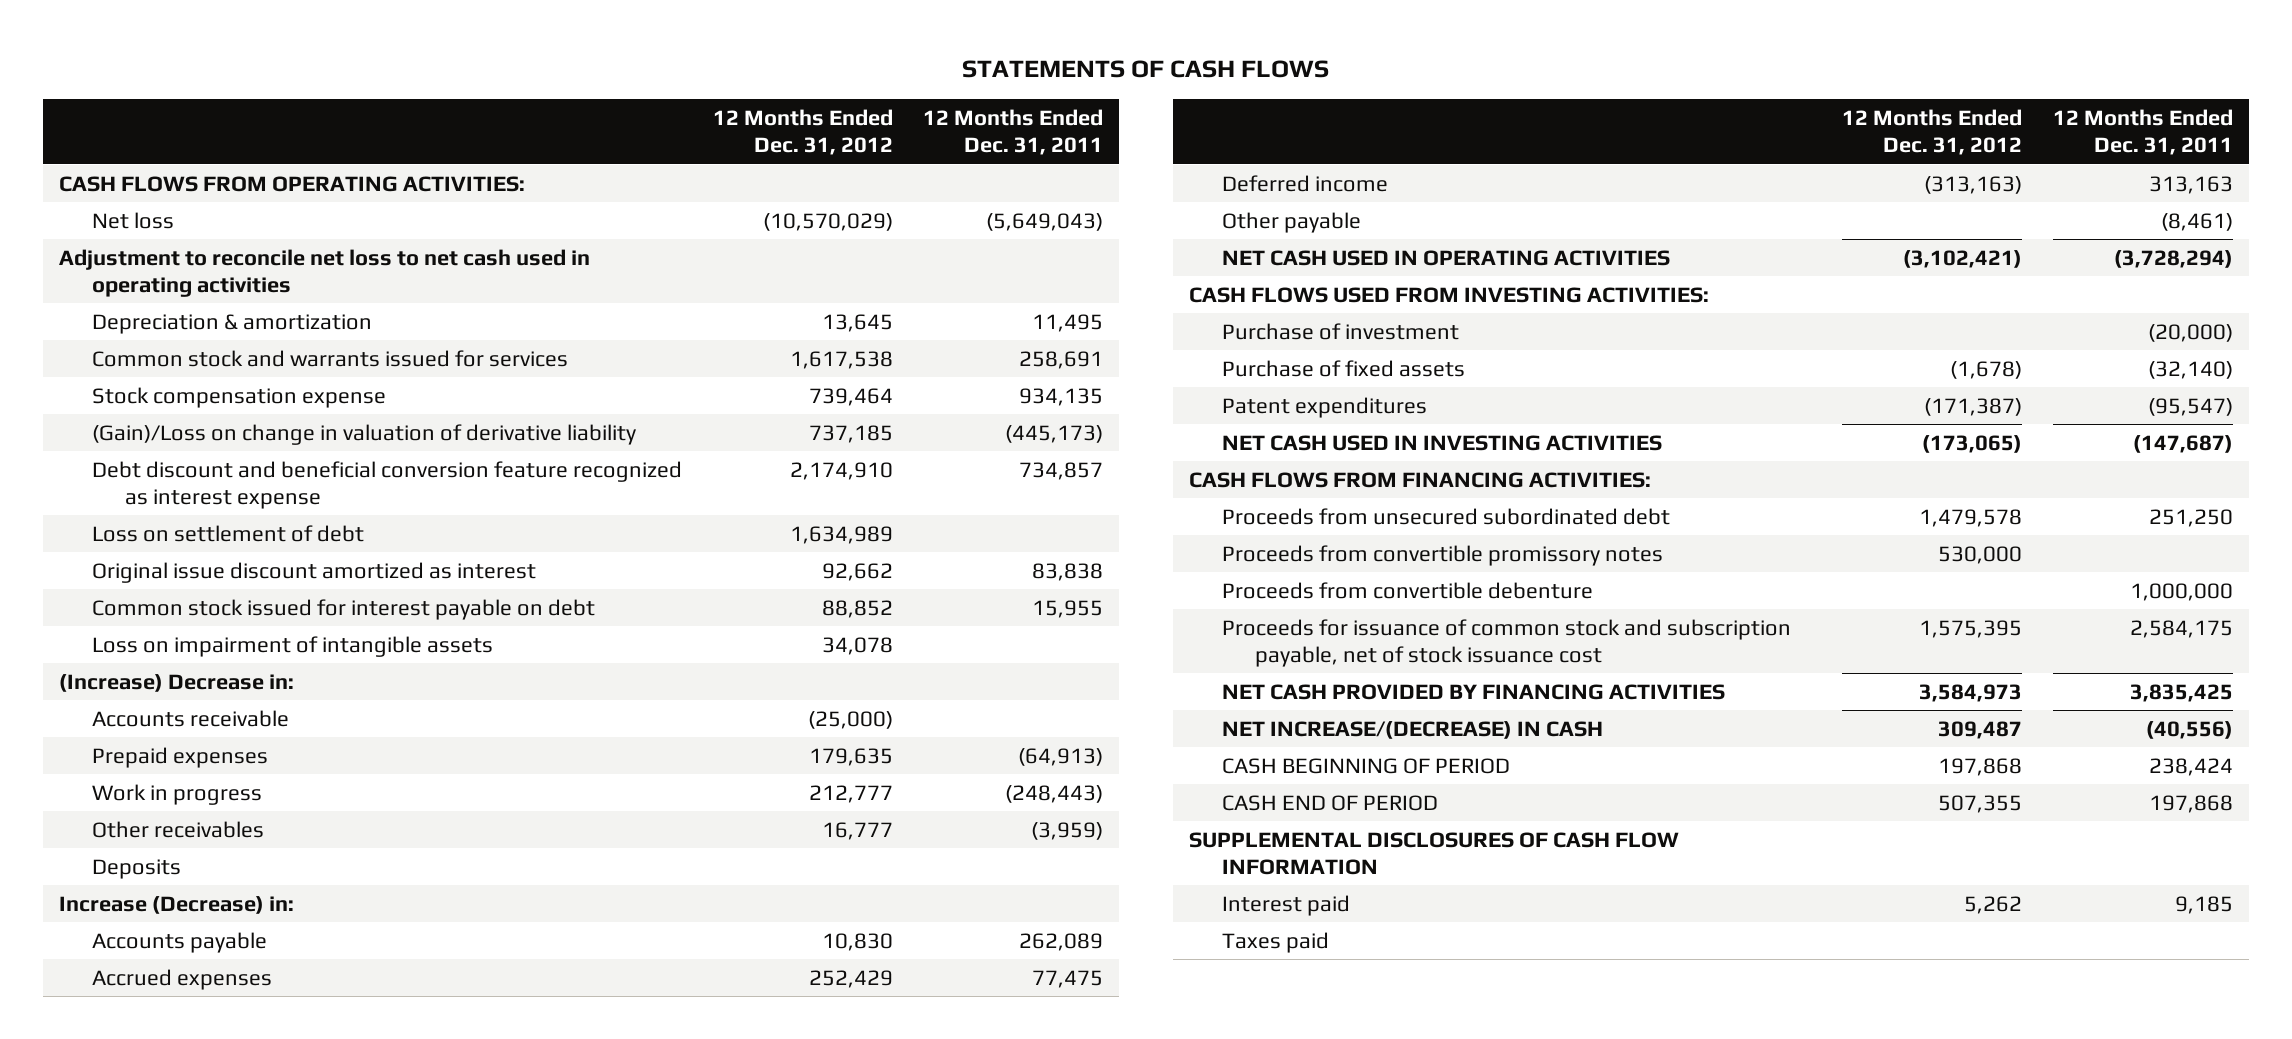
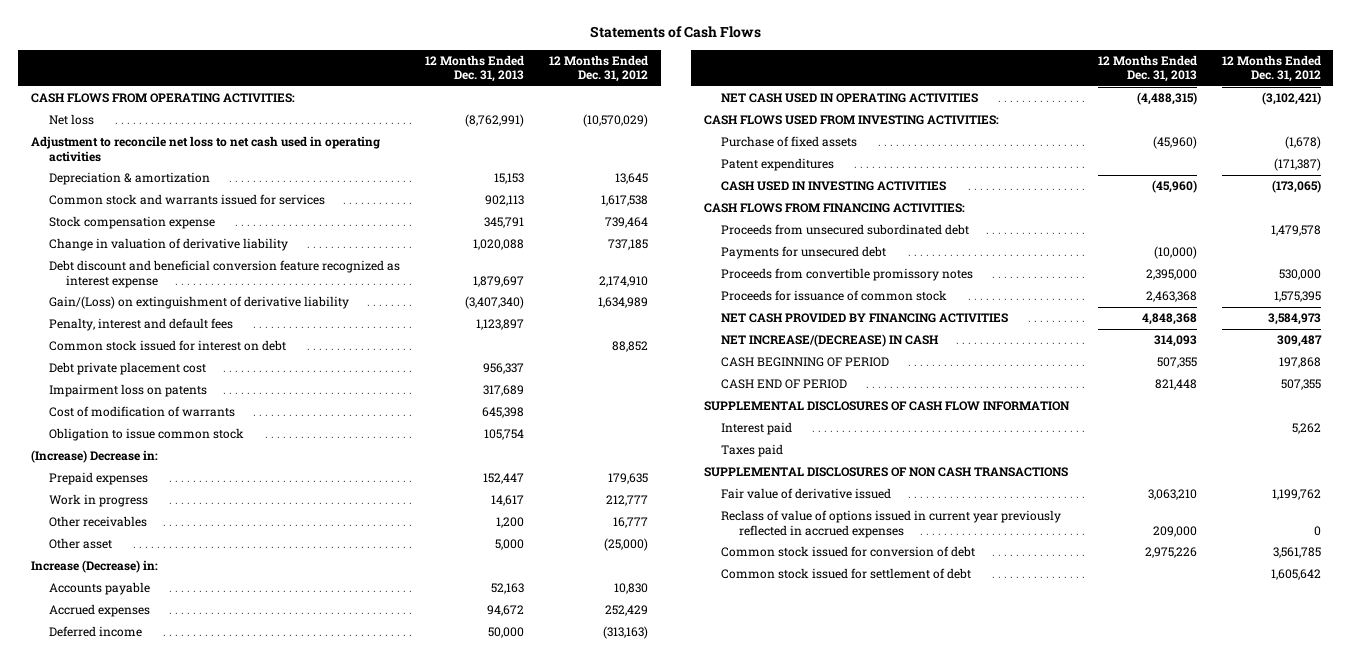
[961,60,1329,79] STATEMENTS OF CASH FLOWS -> [589,26,761,39] Statements of Cash Flows
[923,108,1104,156] 12 Months Ended Dec. 31, 2011 -> none
none -> [424,54,524,83] 12 Months Ended Dec. 31, 2013
[91,423,636,445] (Gain)/Loss on change in valuation of derivative liability -> [48,238,288,252] Change in valuation of derivative liability
[91,561,536,583] Original issue discount amortized as interest -> none
[91,635,493,657] Loss on impairment of intangible assets -> none
[91,524,364,542] Loss on settlement of debt -> [48,296,349,310] Gain/(Loss) on extinguishment of derivative liability
none -> [48,318,233,332] Penalty, interest and default fees
[91,598,595,620] Common stock issued for interest payable on debt -> [48,340,286,352] Common stock issued for interest on debt
none -> [48,362,206,376] Debt private placement cost
none -> [48,384,207,398] Impairment loss on patents
none -> [48,406,235,418] Cost of modification of warrants
none -> [48,428,244,442] Obligation to issue common stock
[91,709,289,727] Accounts receivable -> none
[91,858,181,879] Deposits -> none
none -> [48,538,112,550] Other asset
[1221,211,1361,233] Other payable -> none
[1221,322,1459,340] Purchase of investment -> none
[1221,434,1662,451] NET CASH USED IN INVESTING ACTIVITIES -> [721,181,947,192] CASH USED IN INVESTING ACTIVITIES
none -> [721,246,887,260] Payments for unsecured debt
[1221,581,1593,599] Proceeds from convertible debenture -> none
[1221,618,1791,668] Proceeds for issuance of common stock and subscription payable, net of stock issuance cost -> [721,290,948,302] Proceeds for issuance of common stock
none -> [703,467,1068,478] SUPPLEMENTAL DISCLOSURES OF NON CASH TRANSACTIONS
none -> [721,488,892,500] Fair value of derivative issued
none -> [721,510,1062,538] Reclass of value of options issued in current year previously reflected in accrued expenses
none -> [721,546,976,558] Common stock issued for conversion of debt
none -> [721,568,972,580] Common stock issued for settlement of debt

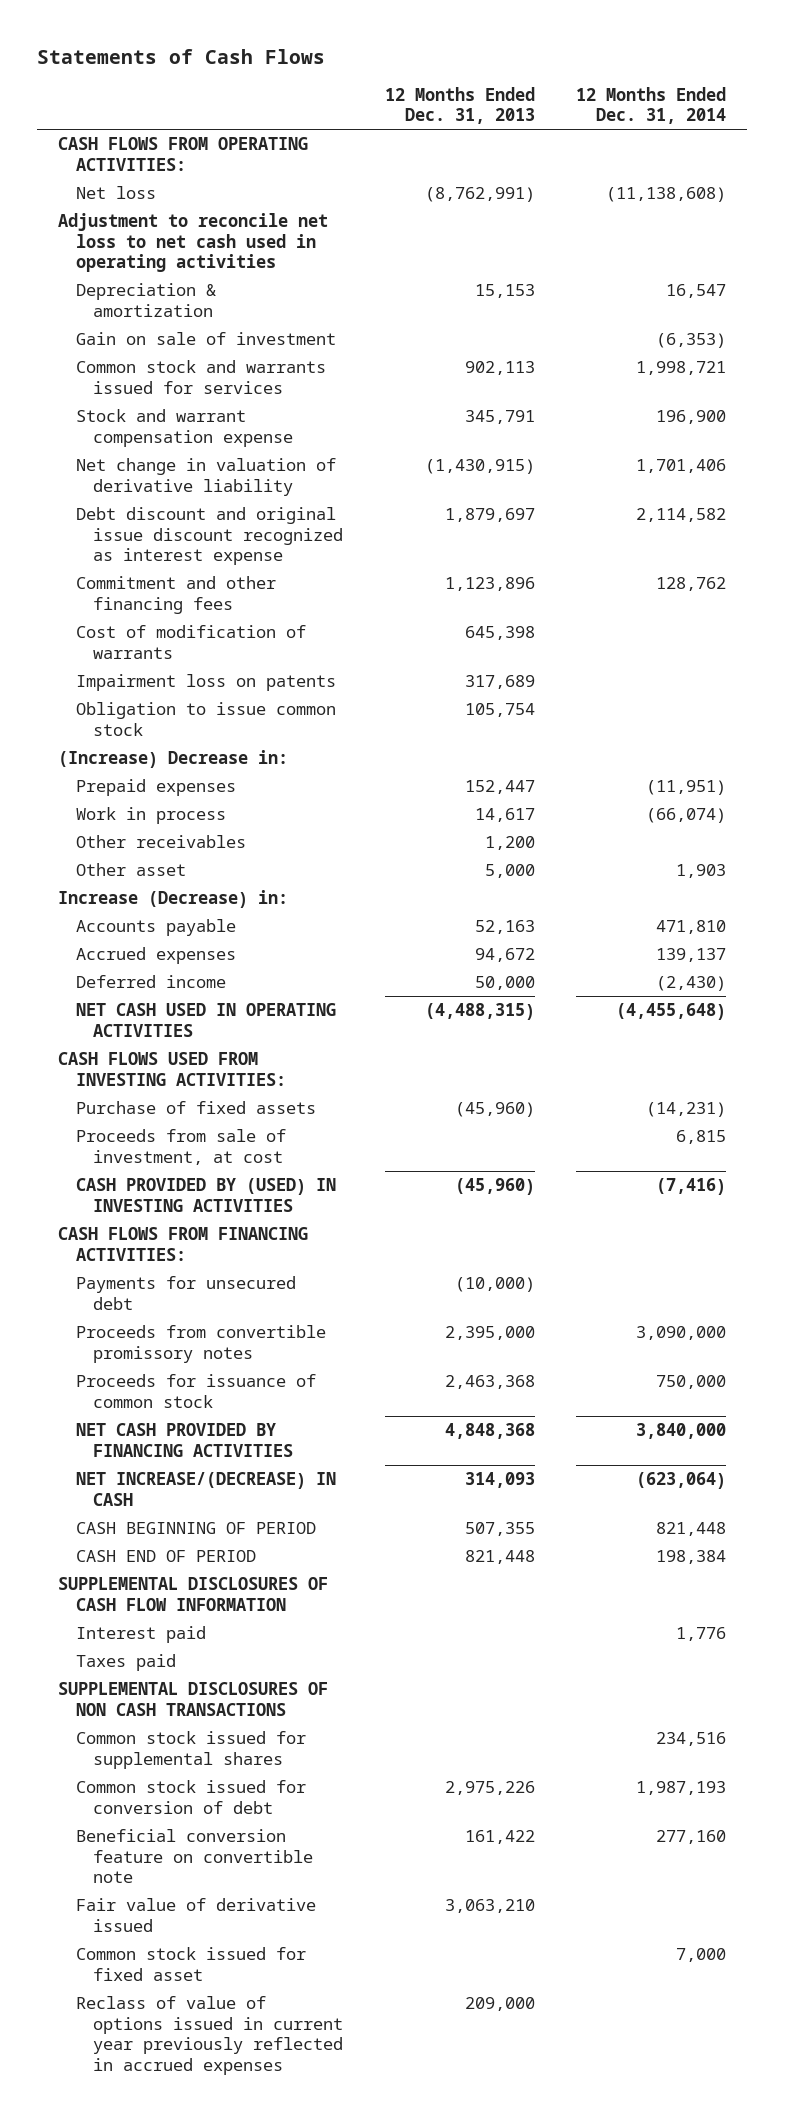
[549,54,649,83] 12 Months Ended Dec. 31, 2012 -> none
none -> [576,86,727,125] 12 Months Ended Dec. 31, 2014
none -> [75,332,336,346] Gain on sale of investment
[48,296,349,310] Gain/(Loss) on extinguishment of derivative liability -> none
[48,318,233,332] Penalty, interest and default fees -> none
[48,340,286,352] Common stock issued for interest on debt -> none
[48,362,206,376] Debt private placement cost -> none
[48,216,215,230] Stock compensation expense -> [75,409,294,447] Stock and warrant compensation expense
[48,238,288,252] Change in valuation of derivative liability -> [75,458,336,496] Net change in valuation of derivative liability
[472,239,524,251] 1,020,088 -> [424,459,535,475] (1,430,915)
[48,260,400,288] Debt discount and beneficial conversion feature recognized as interest expense -> [75,507,344,566] Debt discount and original issue discount recognized as interest expense
none -> [75,576,276,614] Commitment and other financing fees
[48,384,207,398] Impairment loss on patents -> [75,674,336,692] Impairment loss on patents
[48,494,148,508] Work in progress -> [75,807,226,825] Work in process
[721,158,835,172] Patent expenditures -> none
none -> [75,1129,286,1165] Proceeds from sale of investment, at cost
[721,181,947,192] CASH USED IN INVESTING ACTIVITIES -> [75,1178,336,1212] CASH PROVIDED BY (USED) IN INVESTING ACTIVITIES
[721,224,970,236] Proceeds from unsecured subordinated debt -> none
none -> [75,1731,306,1769] Common stock issued for supplemental shares
[721,546,976,558] Common stock issued for conversion of debt -> [75,1780,306,1814] Common stock issued for conversion of debt
none -> [75,1829,314,1884] Beneficial conversion feature on convertible note
none -> [75,1947,306,1981] Common stock issued for fixed asset
[721,568,972,580] Common stock issued for settlement of debt -> none

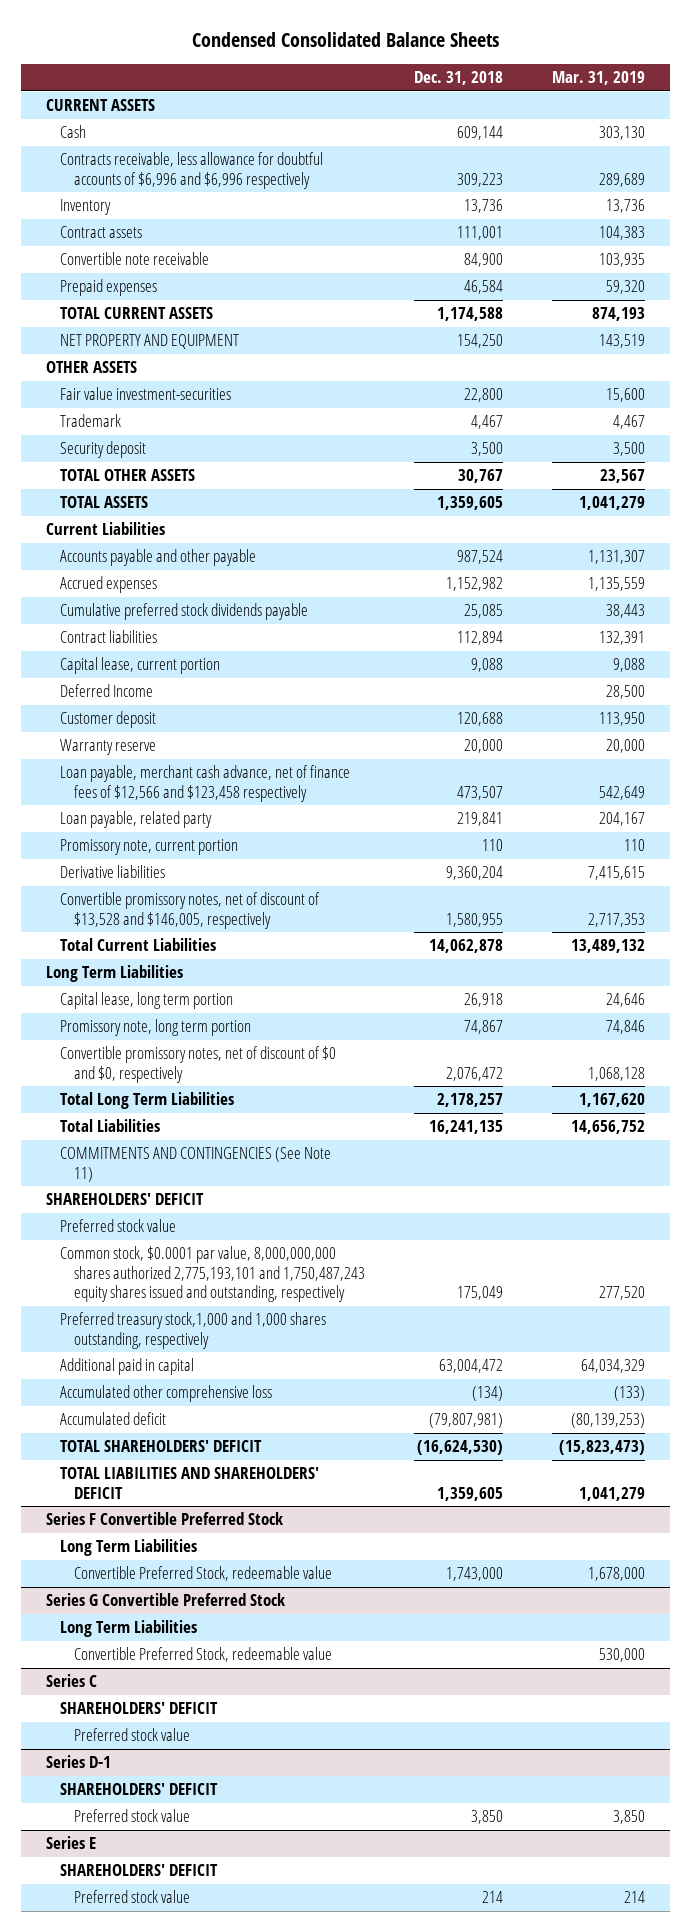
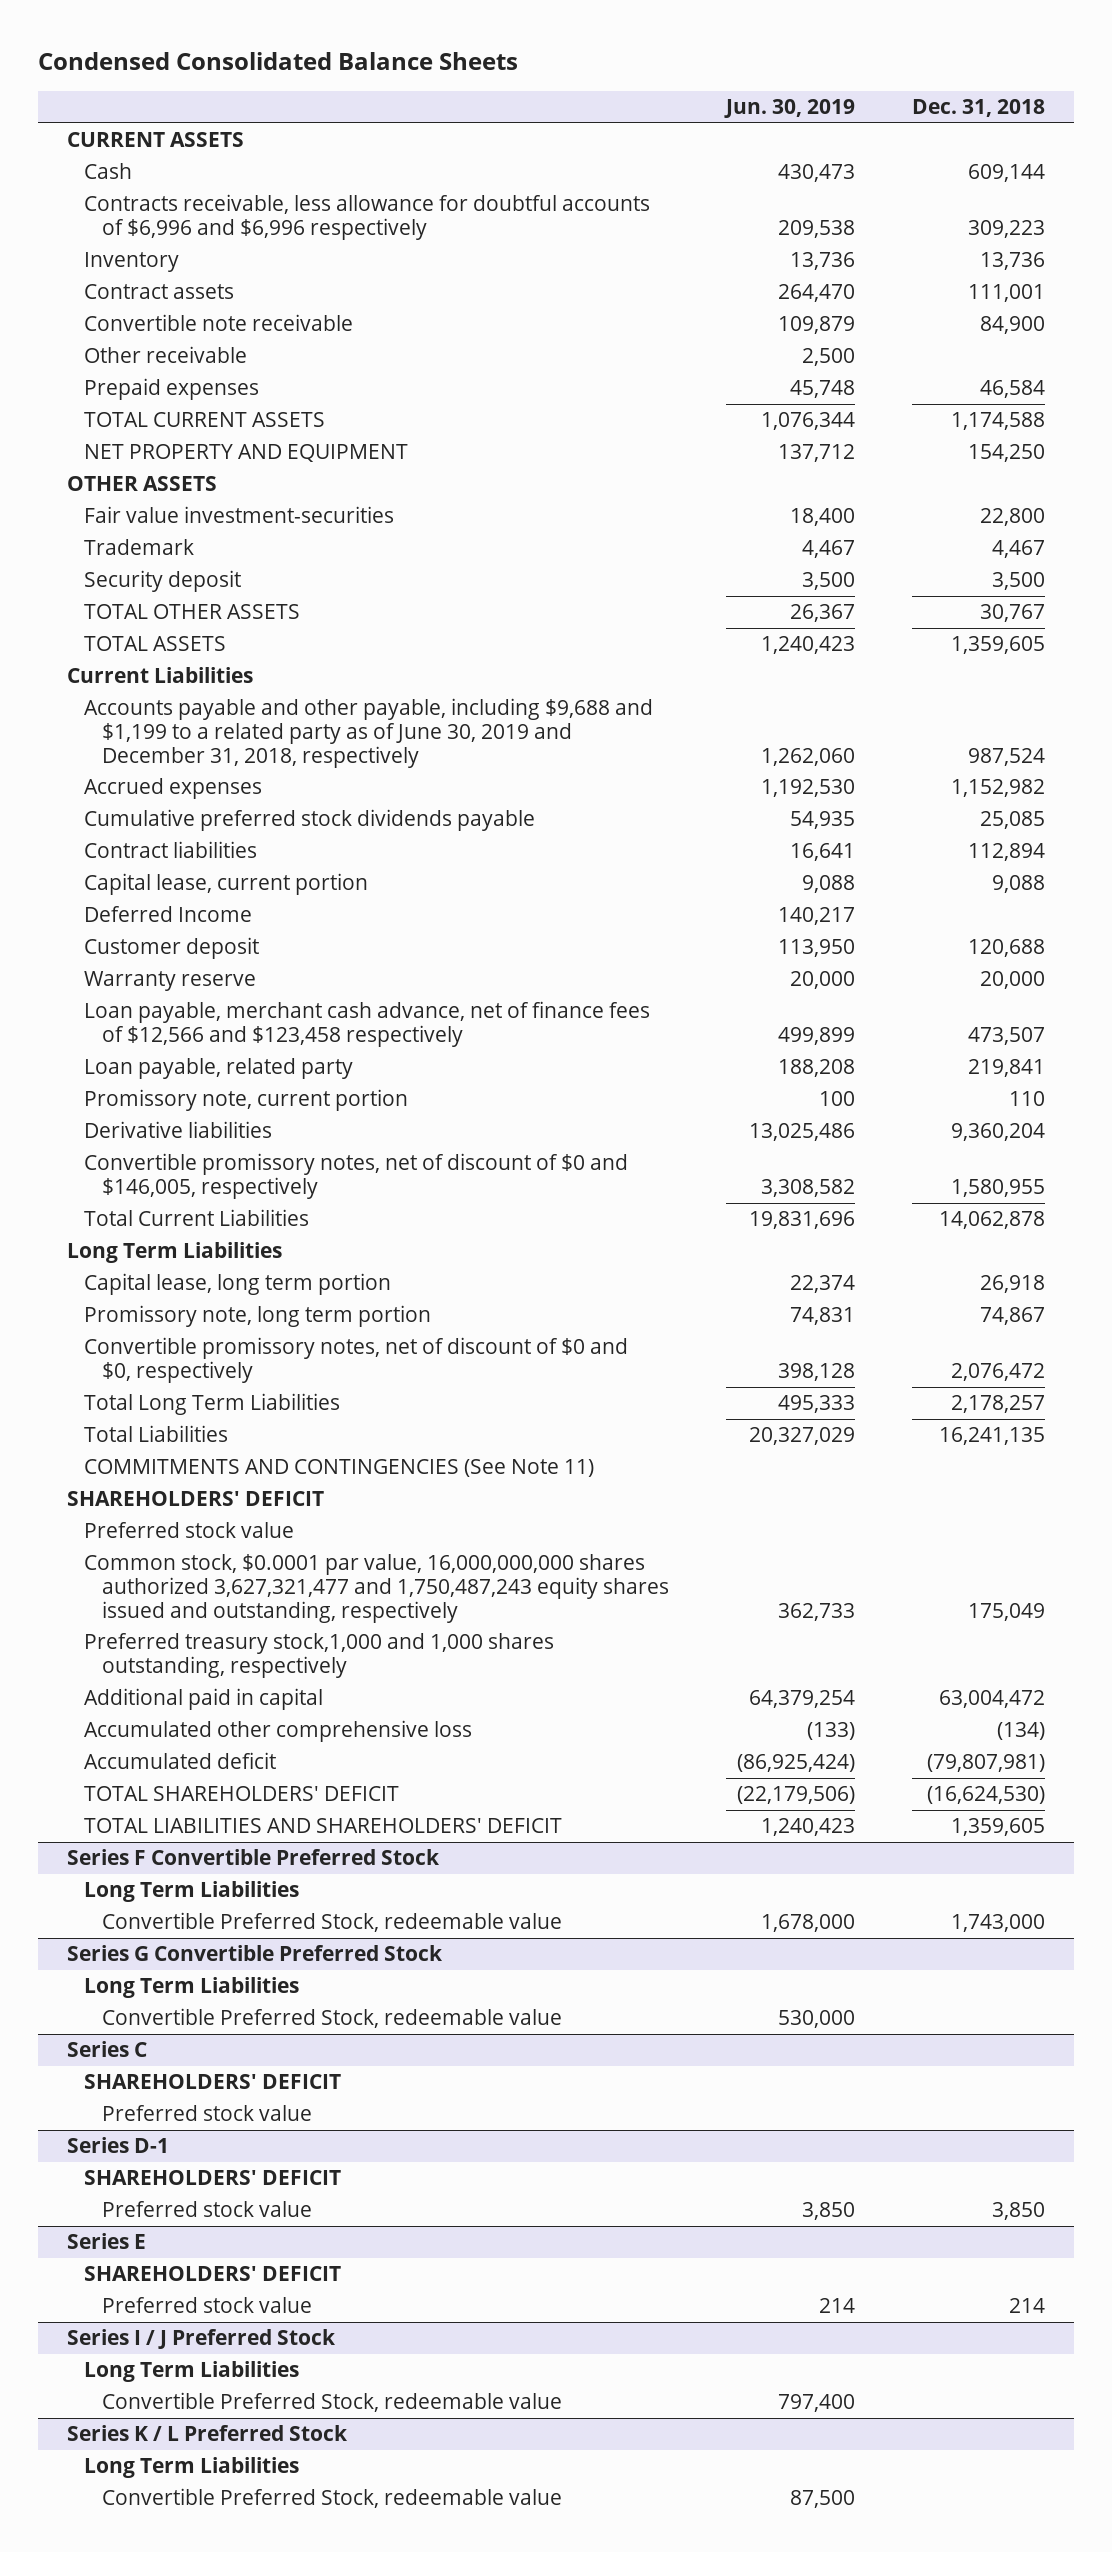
[552,71,646,86] Mar. 31, 2019 -> none
none -> [724,99,856,119] Jun. 30, 2019
none -> [84,346,248,364] Other receivable
[59,549,256,567] Accounts payable and other payable -> [84,698,654,768] Accounts payable and other payable, including $9,688 and $1,199 to a related party as of June 30, 2019 and December 31, 2018, respectively
[59,892,320,929] Convertible promissory notes, net of discount of $13,528 and $146,005, respectively -> [84,1153,629,1200] Convertible promissory notes, net of discount of $0 and $146,005, respectively
[59,1246,365,1303] Common stock, $0.0001 par value, 8,000,000,000 shares authorized 2,775,193,101 and 1,750,487,243 equity shares issued and outstanding, respectively -> [84,1554,670,1623] Common stock, $0.0001 par value, 16,000,000,000 shares authorized 3,627,321,477 and 1,750,487,243 equity shares issued and outstanding, respectively
none -> [66,2329,336,2350] Series I / J Preferred Stock
none -> [84,2361,300,2383] Long Term Liabilities
none -> [102,2392,563,2413] Convertible Preferred Stock, redeemable value
none -> [66,2425,348,2442] Series K / L Preferred Stock
none -> [84,2457,300,2479] Long Term Liabilities
none -> [102,2488,563,2509] Convertible Preferred Stock, redeemable value

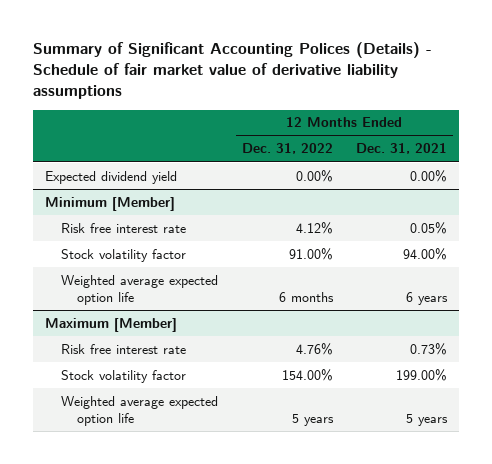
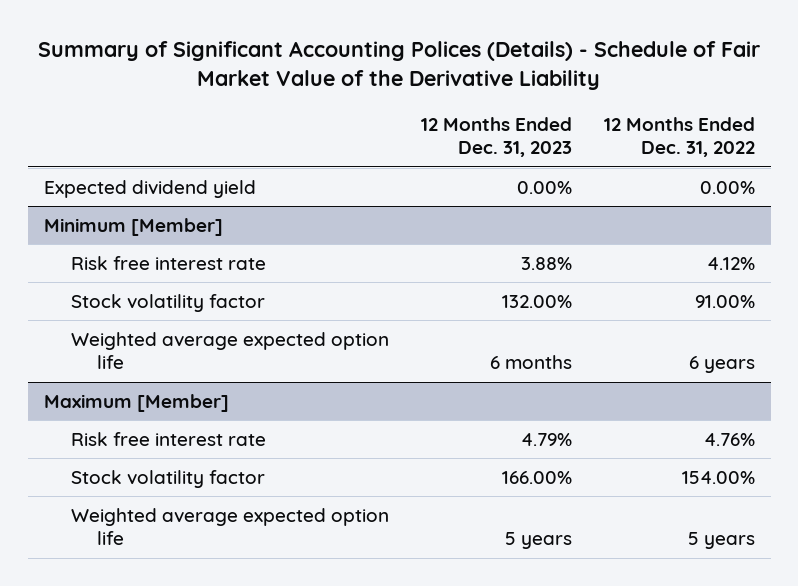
[33,42,433,100] Summary of Significant Accounting Polices (Details) - Schedule of fair market value of derivative liability assumptions -> [38,41,761,91] Summary of Significant Accounting Polices (Details) - Schedule of Fair Market Value of the Derivative Liability
[355,143,447,155] Dec. 31, 2021 -> none
none -> [420,116,572,158] 12 Months Ended Dec. 31, 2023
[278,292,334,303] 6 months -> [688,356,755,374] 6 years

